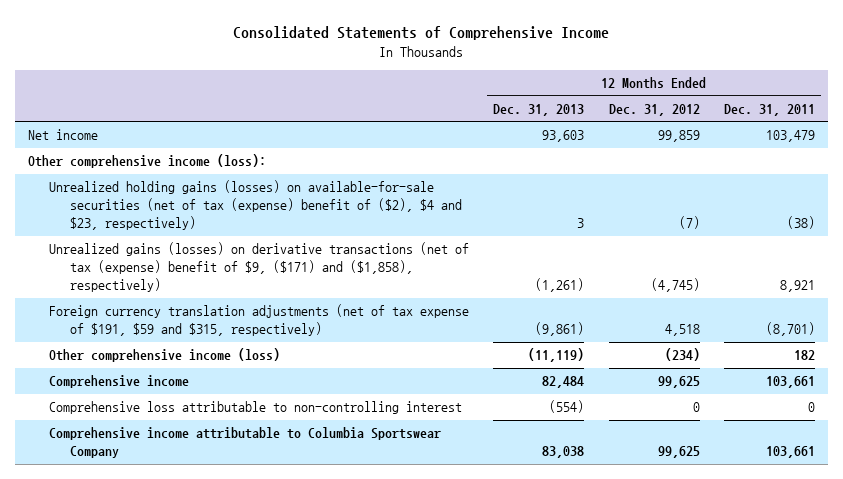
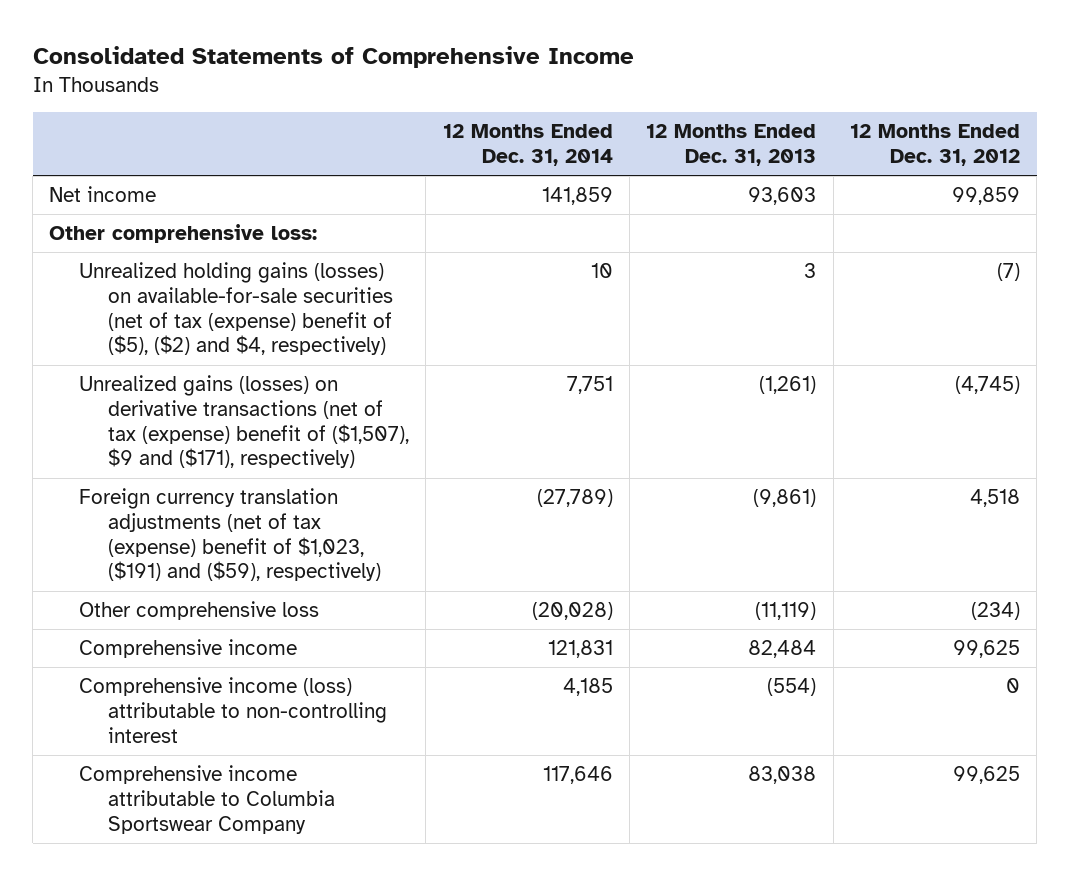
[724,103,816,116] Dec. 31, 2011 -> none
none -> [442,124,613,167] 12 Months Ended Dec. 31, 2014
[27,154,266,169] Other comprehensive income (loss): -> [49,224,318,244] Other comprehensive loss:
[49,180,463,231] Unrealized holding gains (losses) on available-for-sale securities (net of tax (expense) benefit of ($2), $4 and $23, respectively) -> [78,262,394,356] Unrealized holding gains (losses) on available-for-sale securities (net of tax (expense) benefit of ($5), ($2) and $4, respectively)
[49,242,470,293] Unrealized gains (losses) on derivative transactions (net of tax (expense) benefit of $9, ($171) and ($1,858), respectively) -> [78,375,410,469] Unrealized gains (losses) on derivative transactions (net of tax (expense) benefit of ($1,507), $9 and ($171), respectively)
[49,304,470,337] Foreign currency translation adjustments (net of tax expense of $191, $59 and $315, respectively) -> [78,488,382,582] Foreign currency translation adjustments (net of tax (expense) benefit of $1,023, ($191) and ($59), respectively)
[49,348,281,363] Other comprehensive income (loss) -> [78,601,319,621] Other comprehensive loss
[49,401,463,415] Comprehensive loss attributable to non-controlling interest -> [78,677,388,743] Comprehensive income (loss) attributable to non-controlling interest

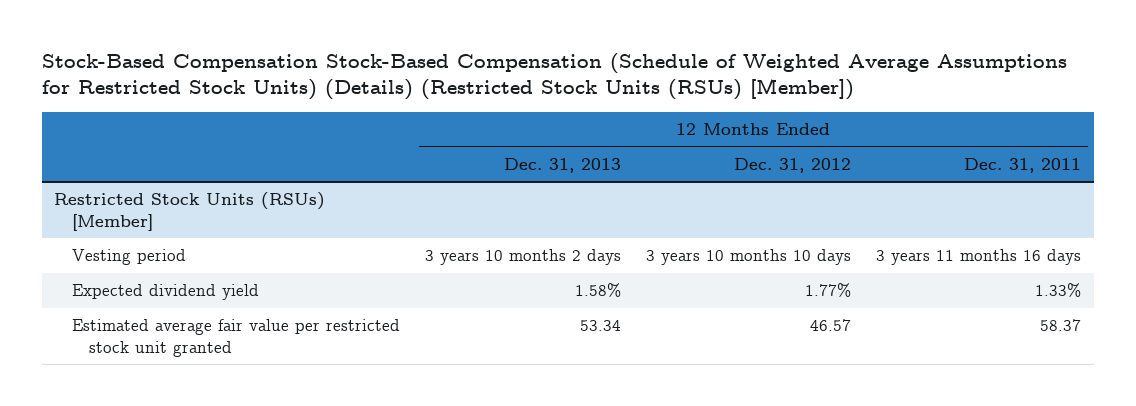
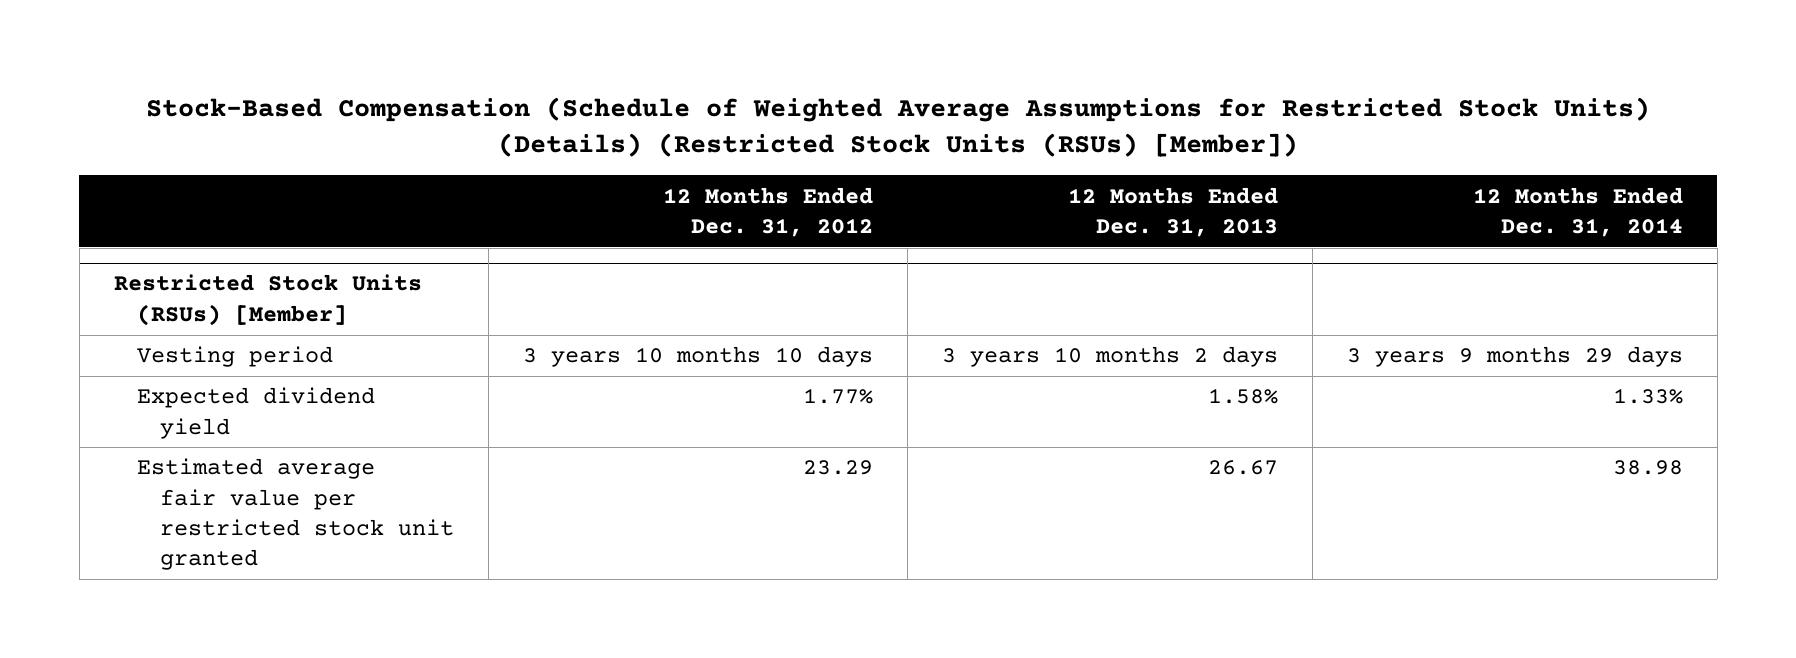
[41,53,1067,101] Stock-Based Compensation Stock-Based Compensation (Schedule of Weighted Average Assumptions for Restricted Stock Units) (Details) (Restricted Stock Units (RSUs) [Member]) -> [146,96,1651,157] Stock-Based Compensation (Schedule of Weighted Average Assumptions for Restricted Stock Units) (Details) (Restricted Stock Units (RSUs) [Member])
[964,157,1082,173] Dec. 31, 2011 -> none
none -> [1472,186,1683,237] 12 Months Ended Dec. 31, 2014
[579,320,621,332] 53.34 -> [1207,460,1278,476] 26.67
[810,319,852,332] 46.57 -> [802,460,873,476] 23.29

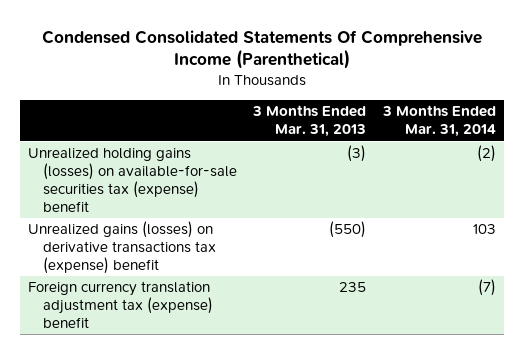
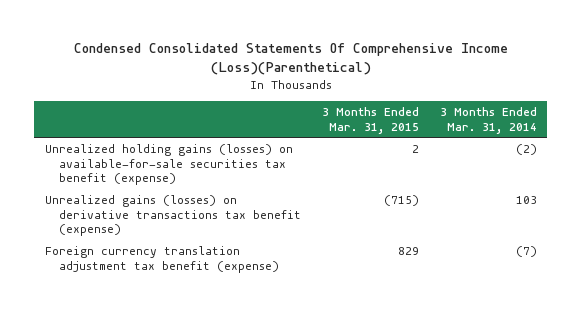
[41,29,482,70] Condensed Consolidated Statements Of Comprehensive Income (Parenthetical) -> [73,43,508,76] Condensed Consolidated Statements Of Comprehensive Income (Loss)(Parenthetical)
[252,105,367,138] 3 Months Ended Mar. 31, 2013 -> none
none -> [322,106,420,134] 3 Months Ended Mar. 31, 2015
[27,148,237,212] Unrealized holding gains (losses) on available-for-sale securities tax (expense) benefit -> [44,143,293,186] Unrealized holding gains (losses) on available-for-sale securities tax benefit (expense)
[27,221,216,274] Unrealized gains (losses) on derivative transactions tax (expense) benefit -> [44,194,302,237] Unrealized gains (losses) on derivative transactions tax benefit (expense)
[27,281,213,328] Foreign currency translation adjustment tax (expense) benefit -> [44,245,280,273] Foreign currency translation adjustment tax benefit (expense)

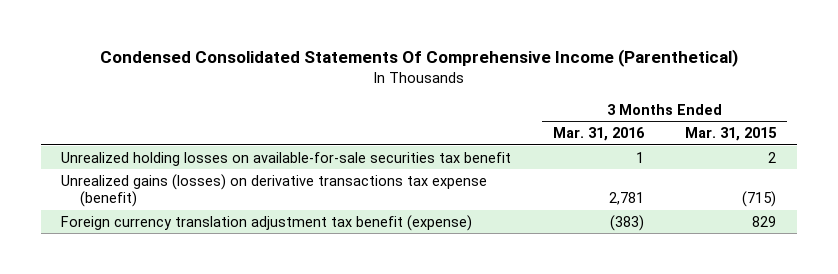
[73,43,508,76] Condensed Consolidated Statements Of Comprehensive Income (Loss)(Parenthetical) -> [99,49,738,68] Condensed Consolidated Statements Of Comprehensive Income (Parenthetical)
[439,106,537,134] 3 Months Ended Mar. 31, 2014 -> none
none -> [552,127,645,142] Mar. 31, 2016
[44,143,293,186] Unrealized holding gains (losses) on available-for-sale securities tax benefit (expense) -> [61,151,512,166] Unrealized holding losses on available-for-sale securities tax benefit
[44,194,302,237] Unrealized gains (losses) on derivative transactions tax benefit (expense) -> [61,173,488,208] Unrealized gains (losses) on derivative transactions tax expense (benefit)

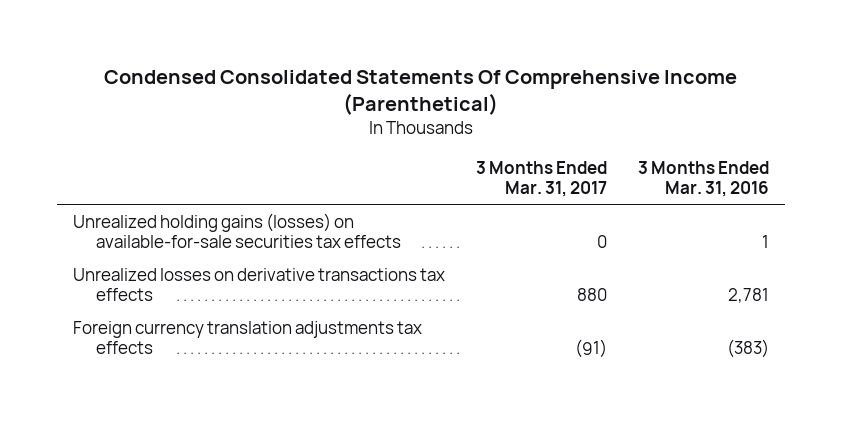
[685,127,778,142] Mar. 31, 2015 -> none
none -> [476,160,608,198] 3 Months Ended Mar. 31, 2017
[61,151,512,166] Unrealized holding losses on available-for-sale securities tax benefit -> [72,212,401,248] Unrealized holding gains (losses) on available-for-sale securities tax effects
[61,173,488,208] Unrealized gains (losses) on derivative transactions tax expense (benefit) -> [72,267,445,301] Unrealized losses on derivative transactions tax effects
[61,214,473,231] Foreign currency translation adjustment tax benefit (expense) -> [72,320,422,354] Foreign currency translation adjustments tax effects

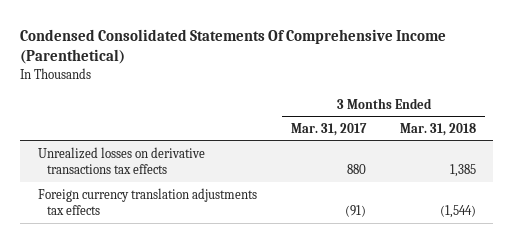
[638,160,770,198] 3 Months Ended Mar. 31, 2016 -> none
none -> [400,122,477,136] Mar. 31, 2018
[72,212,401,248] Unrealized holding gains (losses) on available-for-sale securities tax effects -> none

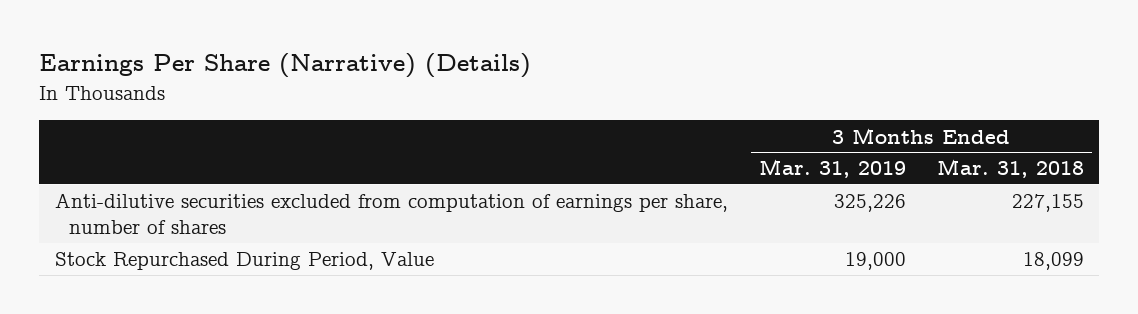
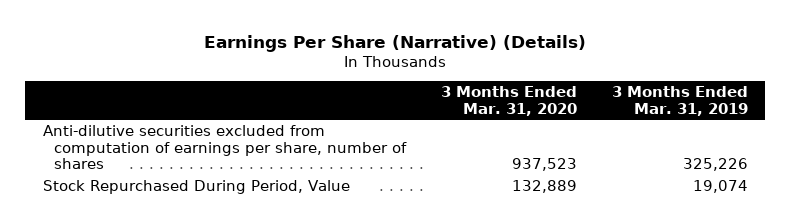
[936,159,1084,179] Mar. 31, 2018 -> none
none -> [441,86,578,116] 3 Months Ended Mar. 31, 2020
[844,252,906,271] 19,000 -> [692,179,748,193] 19,074

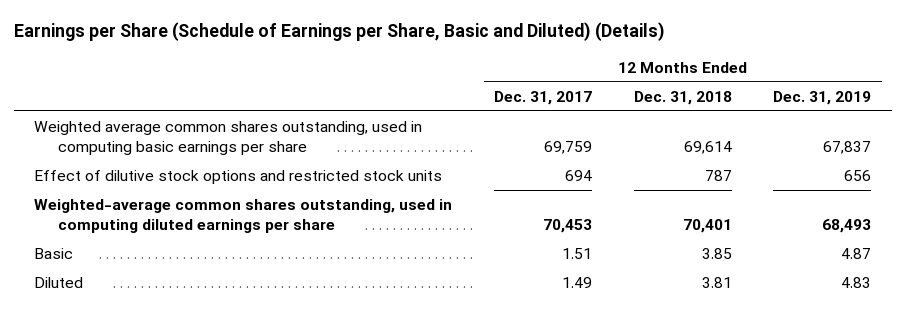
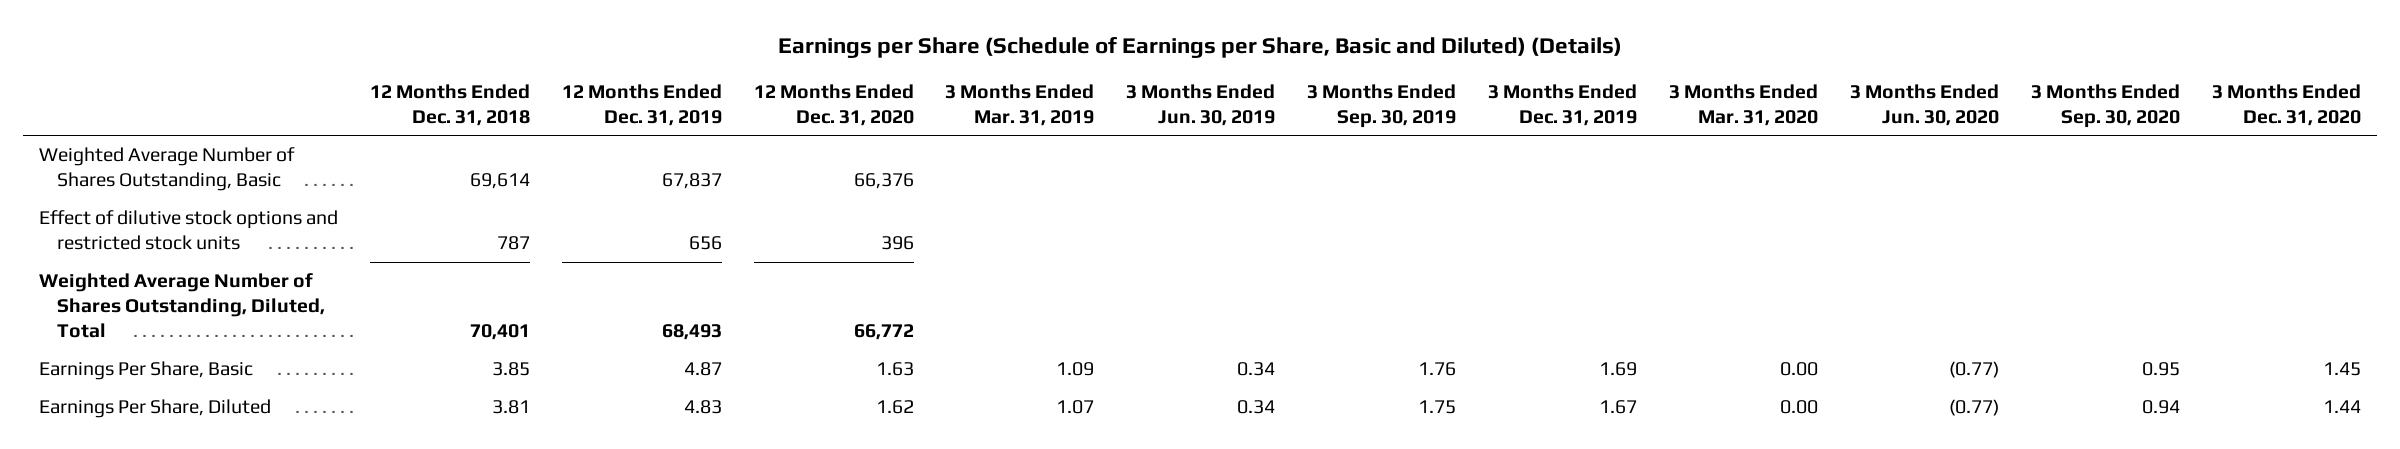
[494,90,593,105] Dec. 31, 2017 -> none
none -> [753,83,914,126] 12 Months Ended Dec. 31, 2020
none -> [945,83,1095,126] 3 Months Ended Mar. 31, 2019
none -> [1126,83,1276,126] 3 Months Ended Jun. 30, 2019
none -> [1307,83,1457,128] 3 Months Ended Sep. 30, 2019
none -> [1488,83,1638,126] 3 Months Ended Dec. 31, 2019
none -> [1669,83,1819,126] 3 Months Ended Mar. 31, 2020
none -> [1849,83,1999,126] 3 Months Ended Jun. 30, 2020
none -> [2030,83,2180,128] 3 Months Ended Sep. 30, 2020
none -> [2211,83,2361,126] 3 Months Ended Dec. 31, 2020
[34,120,423,155] Weighted average common shares outstanding, used in computing basic earnings per share -> [38,147,295,192] Weighted Average Number of Shares Outstanding, Basic
[34,198,453,233] Weighted-average common shares outstanding, used in computing diluted earnings per share -> [38,273,326,339] Weighted Average Number of Shares Outstanding, Diluted, Total
[34,247,74,259] Basic -> [38,361,253,381] Earnings Per Share, Basic
[34,276,84,288] Diluted -> [38,399,271,419] Earnings Per Share, Diluted

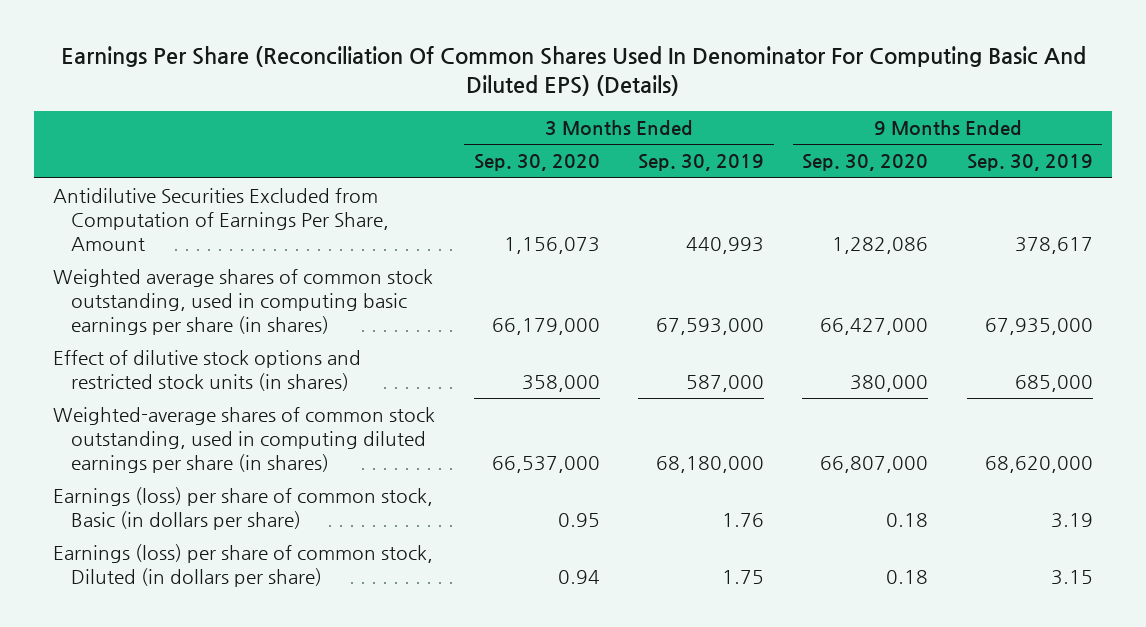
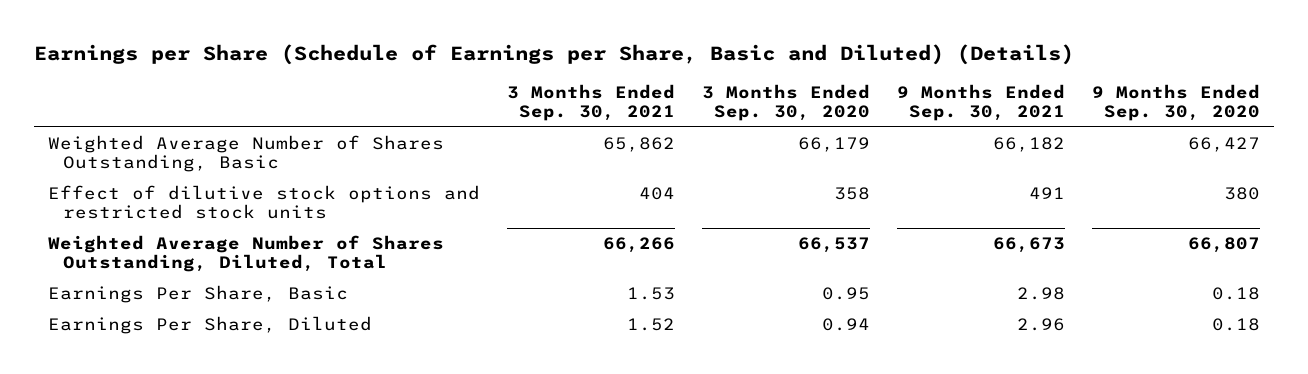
[61,45,1087,96] Earnings Per Share (Reconciliation Of Common Shares Used In Denominator For Computing Basic And Diluted EPS) (Details) -> [34,43,1075,65] Earnings per Share (Schedule of Earnings per Share, Basic and Diluted) (Details)
[638,154,765,172] Sep. 30, 2019 -> none
[966,154,1093,172] Sep. 30, 2019 -> none
none -> [507,83,676,121] 3 Months Ended Sep. 30, 2021
none -> [897,83,1066,121] 9 Months Ended Sep. 30, 2021
[53,188,390,251] Antidilutive Securities Excluded from Computation of Earnings Per Share, Amount -> none
[53,269,434,335] Weighted average shares of common stock outstanding, used in computing basic earnings per share (in shares) -> [47,135,444,173] Weighted Average Number of Shares Outstanding, Basic
[491,317,600,335] 66,179,000 -> [798,137,871,153] 66,179
[820,317,929,335] 66,427,000 -> [1188,137,1261,153] 66,427
[53,350,362,392] Effect of dilutive stock options and restricted stock units (in shares) -> [47,185,480,220] Effect of dilutive stock options and restricted stock units
[521,375,600,393] 358,000 -> [834,187,871,201] 358
[850,375,929,393] 380,000 -> [1224,187,1261,201] 380
[53,407,436,473] Weighted-average shares of common stock outstanding, used in computing diluted earnings per share (in shares) -> [47,235,444,273] Weighted Average Number of Shares Outstanding, Diluted, Total
[491,455,600,473] 66,537,000 -> [798,237,871,254] 66,537
[820,455,929,473] 66,807,000 -> [1188,237,1261,254] 66,807
[53,487,434,531] Earnings (loss) per share of common stock, Basic (in dollars per share) -> [47,285,348,304] Earnings Per Share, Basic
[53,544,434,588] Earnings (loss) per share of common stock, Diluted (in dollars per share) -> [47,316,372,335] Earnings Per Share, Diluted

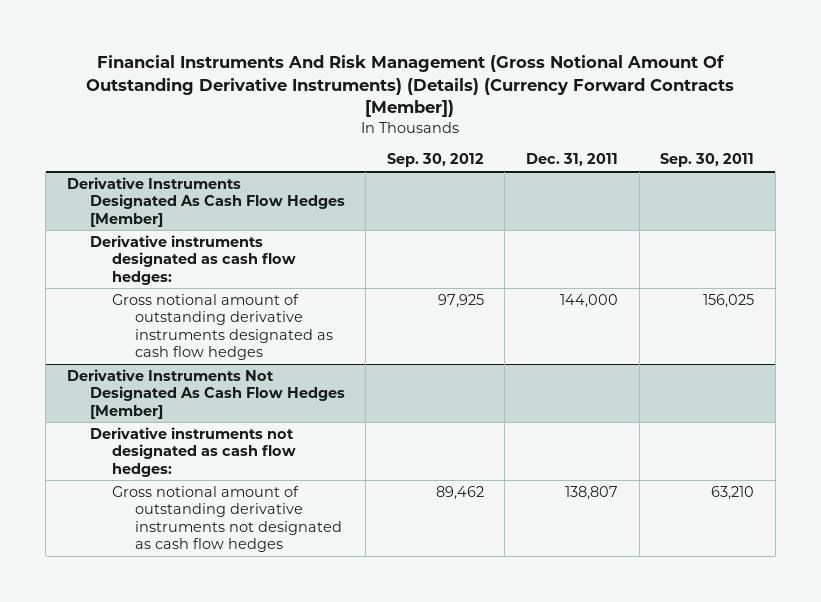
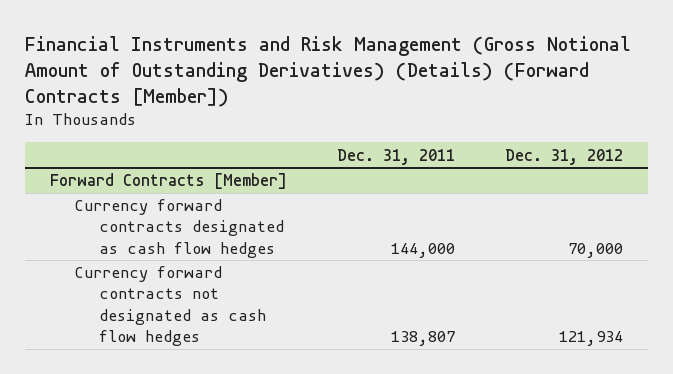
[86,55,735,118] Financial Instruments And Risk Management (Gross Notional Amount Of Outstanding Derivative Instruments) (Details) (Currency Forward Contracts [Member]) -> [24,35,631,107] Financial Instruments and Risk Management (Gross Notional Amount of Outstanding Derivatives) (Details) (Forward Contracts [Member])
[386,153,484,168] Sep. 30, 2012 -> none
[660,153,755,168] Sep. 30, 2011 -> none
none -> [505,148,624,165] Dec. 31, 2012
[66,177,345,227] Derivative Instruments Designated As Cash Flow Hedges [Member] -> none
[89,235,297,285] Derivative instruments designated as cash flow hedges: -> none
[66,369,345,419] Derivative Instruments Not Designated As Cash Flow Hedges [Member] -> none
[89,427,297,477] Derivative instruments not designated as cash flow hedges: -> none
none -> [49,173,287,190] Forward Contracts [Member]
[112,294,334,360] Gross notional amount of outstanding derivative instruments designated as cash flow hedges -> [74,199,284,258] Currency forward contracts designated as cash flow hedges
[112,486,343,552] Gross notional amount of outstanding derivative instruments not designated as cash flow hedges -> [74,266,266,346] Currency forward contracts not designated as cash flow hedges

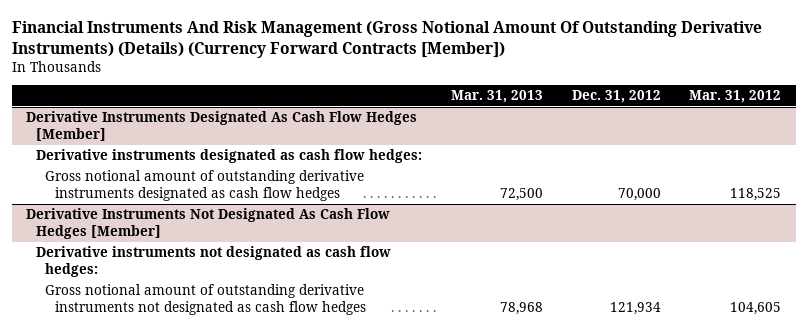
[24,35,631,107] Financial Instruments and Risk Management (Gross Notional Amount of Outstanding Derivatives) (Details) (Forward Contracts [Member]) -> [11,20,762,58] Financial Instruments And Risk Management (Gross Notional Amount Of Outstanding Derivative Instruments) (Details) (Currency Forward Contracts [Member])
[337,148,456,165] Dec. 31, 2011 -> none
none -> [450,90,543,104] Mar. 31, 2013
none -> [689,90,782,104] Mar. 31, 2012
[49,173,287,190] Forward Contracts [Member] -> none
none -> [26,111,418,142] Derivative Instruments Designated As Cash Flow Hedges [Member]
none -> [35,149,422,164] Derivative instruments designated as cash flow hedges:
[74,199,284,258] Currency forward contracts designated as cash flow hedges -> [45,170,365,202] Gross notional amount of outstanding derivative instruments designated as cash flow hedges
none -> [26,208,391,240] Derivative Instruments Not Designated As Cash Flow Hedges [Member]
none -> [35,246,391,278] Derivative instruments not designated as cash flow hedges:
[74,266,266,346] Currency forward contracts not designated as cash flow hedges -> [45,284,366,316] Gross notional amount of outstanding derivative instruments not designated as cash flow hedges

